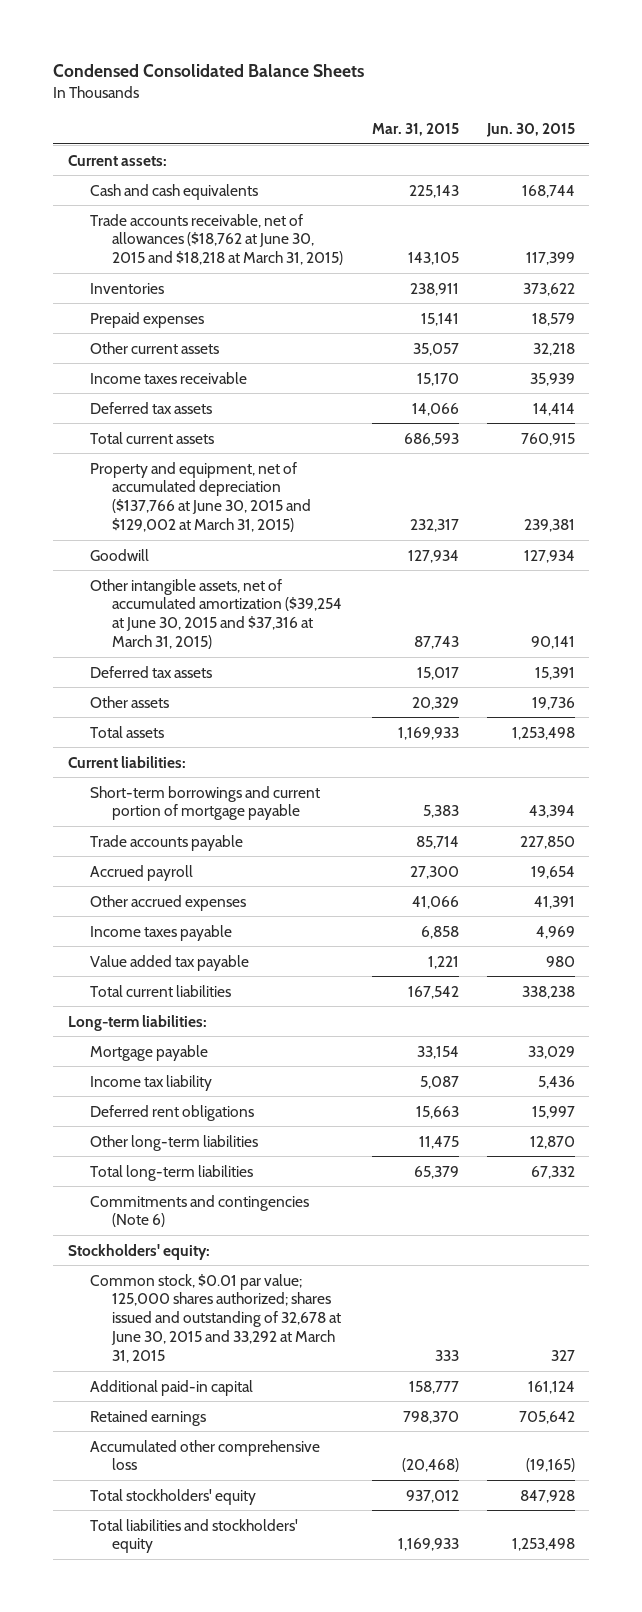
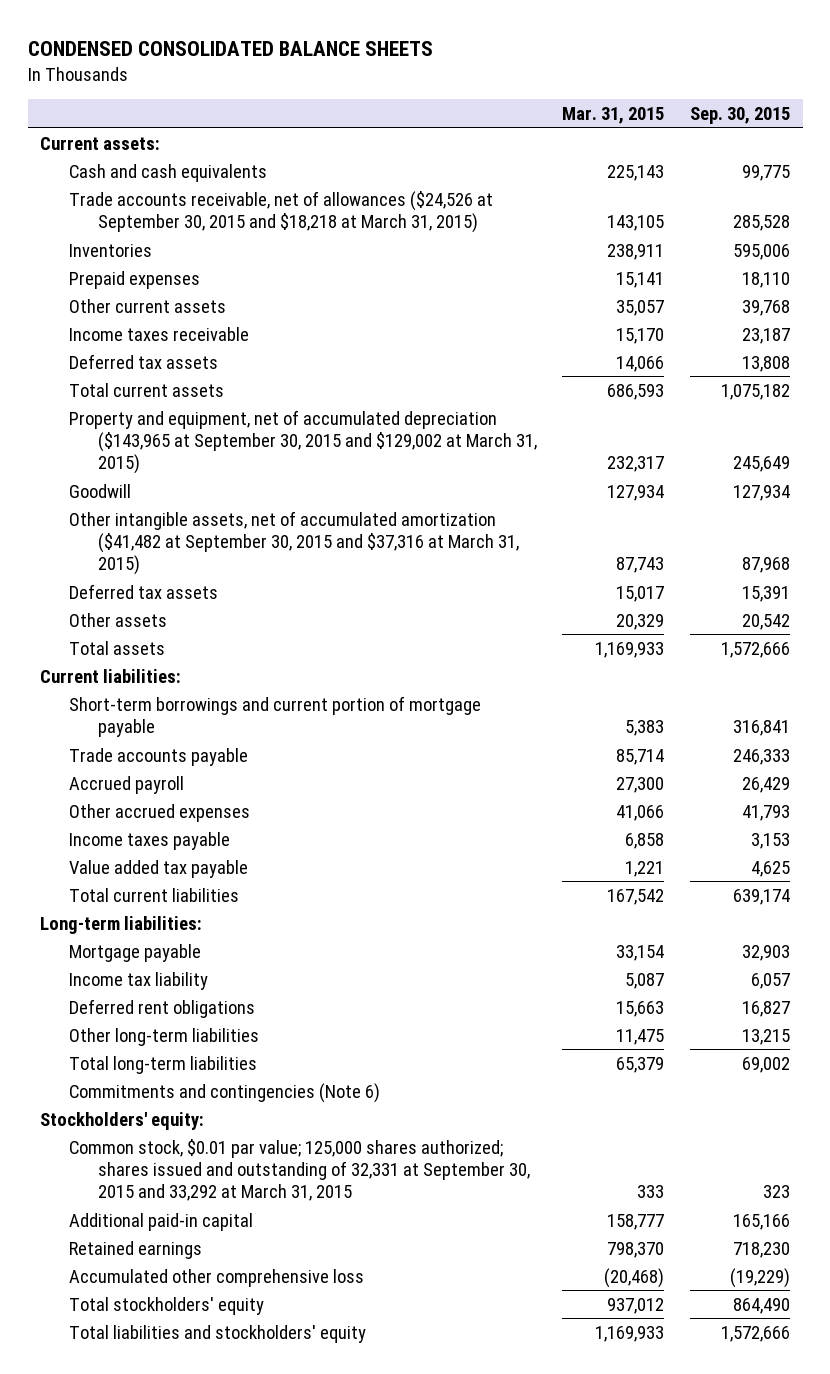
[53,64,365,78] Condensed Consolidated Balance Sheets -> [27,41,433,57] CONDENSED CONSOLIDATED BALANCE SHEETS
[485,123,575,138] Jun. 30, 2015 -> none
none -> [689,106,790,124] Sep. 30, 2015
[89,213,344,266] Trade accounts receivable, net of allowances ($18,762 at June 30, 2015 and $18,218 at March 31, 2015) -> [69,190,494,233] Trade accounts receivable, net of allowances ($24,526 at September 30, 2015 and $18,218 at March 31, 2015)
[89,461,312,533] Property and equipment, net of accumulated depreciation ($137,766 at June 30, 2015 and $129,002 at March 31, 2015) -> [69,409,537,475] Property and equipment, net of accumulated depreciation ($143,965 at September 30, 2015 and $129,002 at March 31, 2015)
[89,578,343,650] Other intangible assets, net of accumulated amortization ($39,254 at June 30, 2015 and $37,316 at March 31, 2015) -> [69,510,519,576] Other intangible assets, net of accumulated amortization ($41,482 at September 30, 2015 and $37,316 at March 31, 2015)
[89,1273,342,1363] Common stock, $0.01 par value; 125,000 shares authorized; shares issued and outstanding of 32,678 at June 30, 2015 and 33,292 at March 31, 2015 -> [69,1138,530,1202] Common stock, $0.01 par value; 125,000 shares authorized; shares issued and outstanding of 32,331 at September 30, 2015 and 33,292 at March 31, 2015

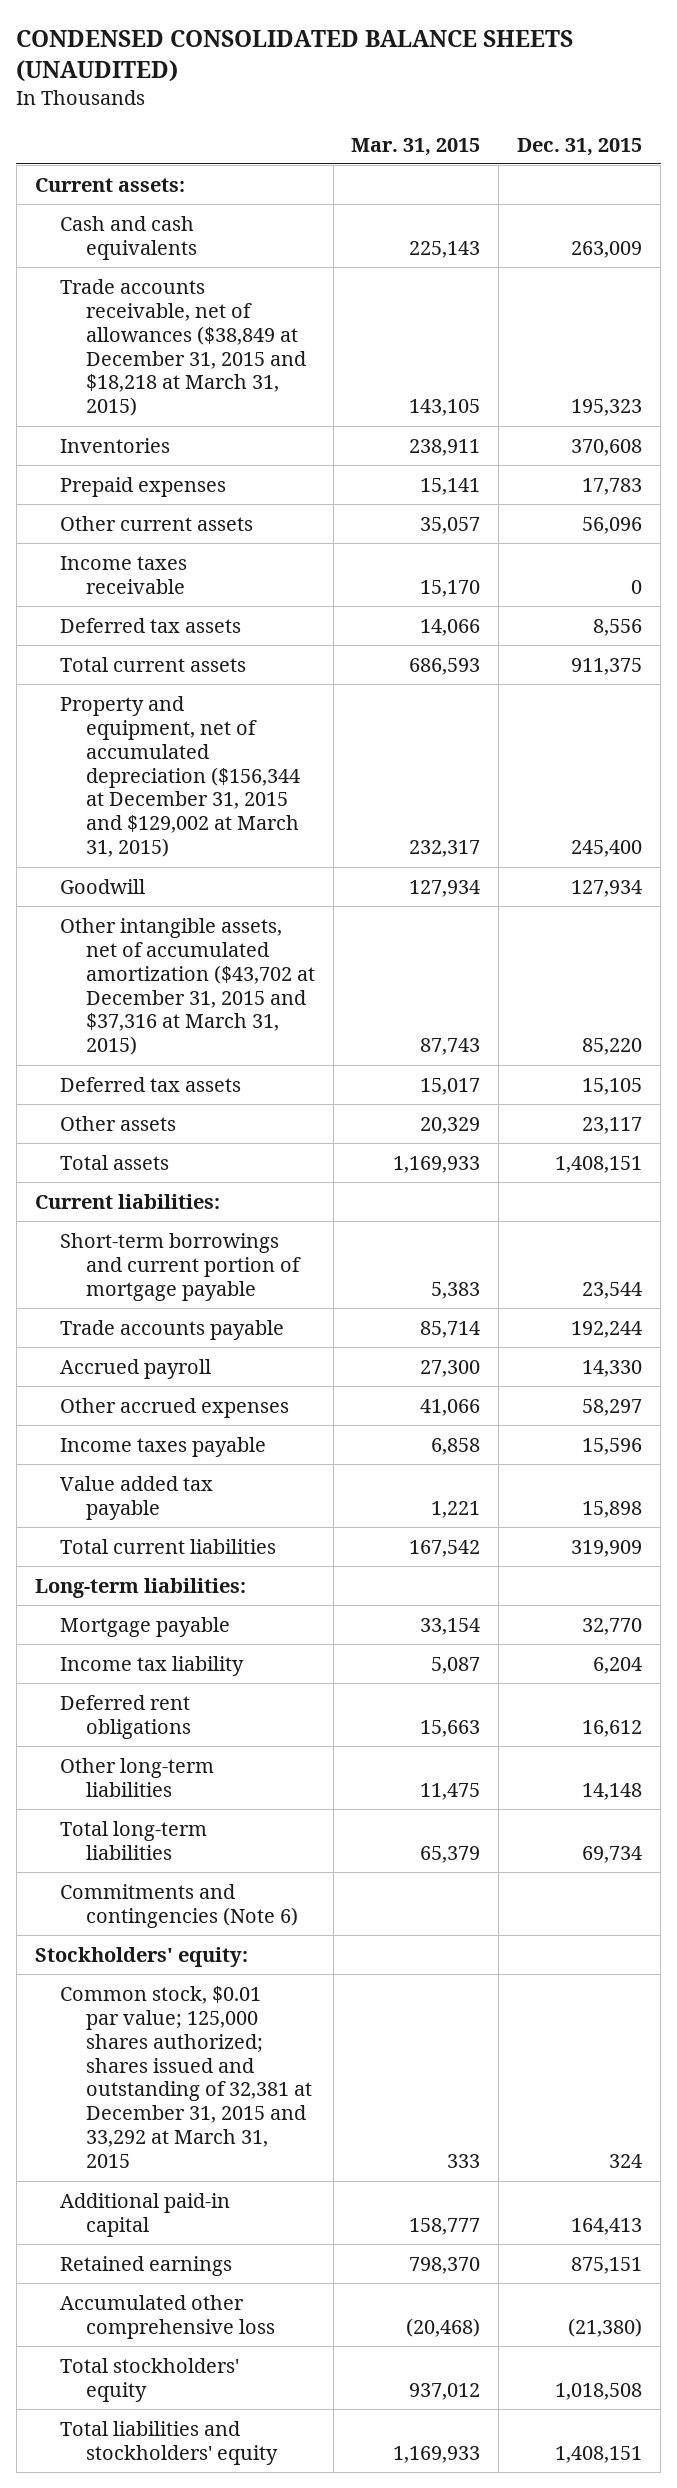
[27,41,433,57] CONDENSED CONSOLIDATED BALANCE SHEETS -> [16,30,574,82] CONDENSED CONSOLIDATED BALANCE SHEETS (UNAUDITED)
[689,106,790,124] Sep. 30, 2015 -> none
none -> [517,137,643,156] Dec. 31, 2015
[69,190,494,233] Trade accounts receivable, net of allowances ($24,526 at September 30, 2015 and $18,218 at March 31, 2015) -> [60,278,306,417] Trade accounts receivable, net of allowances ($38,849 at December 31, 2015 and $18,218 at March 31, 2015)
[69,409,537,475] Property and equipment, net of accumulated depreciation ($143,965 at September 30, 2015 and $129,002 at March 31, 2015) -> [60,695,300,858] Property and equipment, net of accumulated depreciation ($156,344 at December 31, 2015 and $129,002 at March 31, 2015)
[69,510,519,576] Other intangible assets, net of accumulated amortization ($41,482 at September 30, 2015 and $37,316 at March 31, 2015) -> [60,917,315,1056] Other intangible assets, net of accumulated amortization ($43,702 at December 31, 2015 and $37,316 at March 31, 2015)
[69,1138,530,1202] Common stock, $0.01 par value; 125,000 shares authorized; shares issued and outstanding of 32,331 at September 30, 2015 and 33,292 at March 31, 2015 -> [60,1985,312,2169] Common stock, $0.01 par value; 125,000 shares authorized; shares issued and outstanding of 32,381 at December 31, 2015 and 33,292 at March 31, 2015

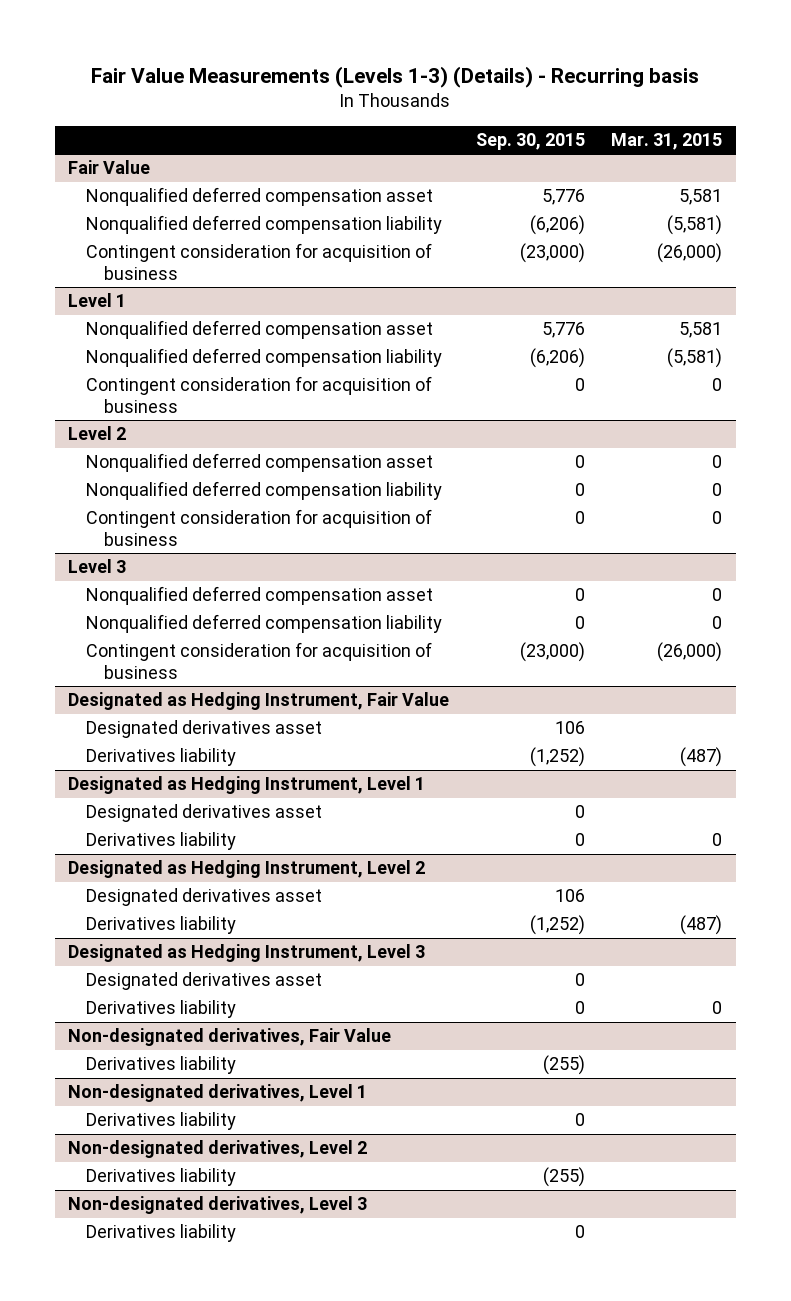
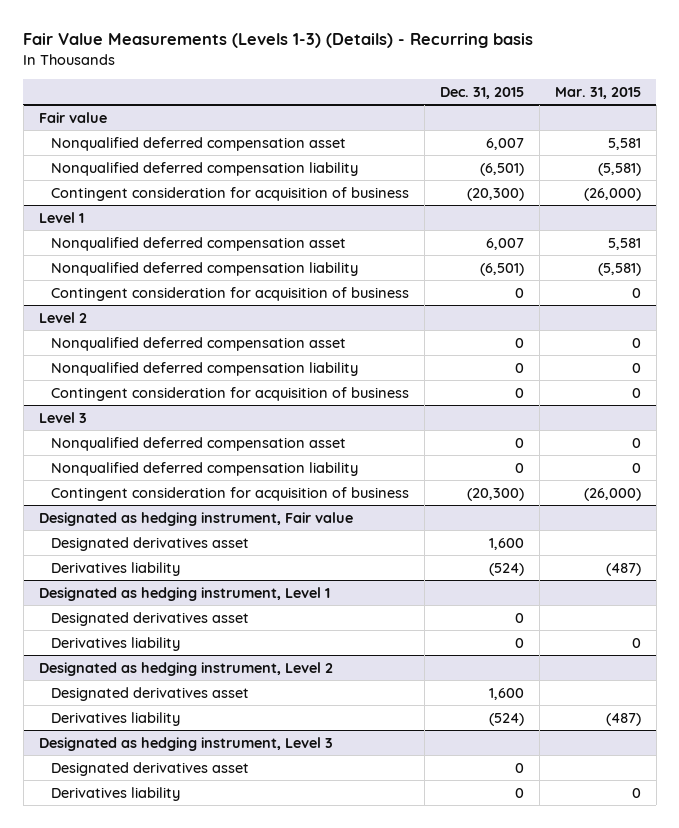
[475,132,585,150] Sep. 30, 2015 -> none
none -> [439,86,524,99] Dec. 31, 2015
[68,160,151,175] Fair Value -> [38,111,107,123] Fair value
[68,692,450,711] Designated as Hedging Instrument, Fair Value -> [38,511,353,526] Designated as hedging instrument, Fair value
[68,776,426,795] Designated as Hedging Instrument, Level 1 -> [38,586,330,601] Designated as hedging instrument, Level 1
[68,860,426,879] Designated as Hedging Instrument, Level 2 -> [38,661,333,676] Designated as hedging instrument, Level 2
[68,944,426,963] Designated as Hedging Instrument, Level 3 -> [38,736,333,751] Designated as hedging instrument, Level 3
[68,1028,392,1047] Non-designated derivatives, Fair Value -> none
[86,1056,237,1075] Derivatives liability -> none
[68,1084,368,1103] Non-designated derivatives, Level 1 -> none
[86,1112,237,1131] Derivatives liability -> none
[68,1140,368,1159] Non-designated derivatives, Level 2 -> none
[86,1168,237,1187] Derivatives liability -> none
[68,1196,368,1215] Non-designated derivatives, Level 3 -> none
[86,1224,237,1243] Derivatives liability -> none

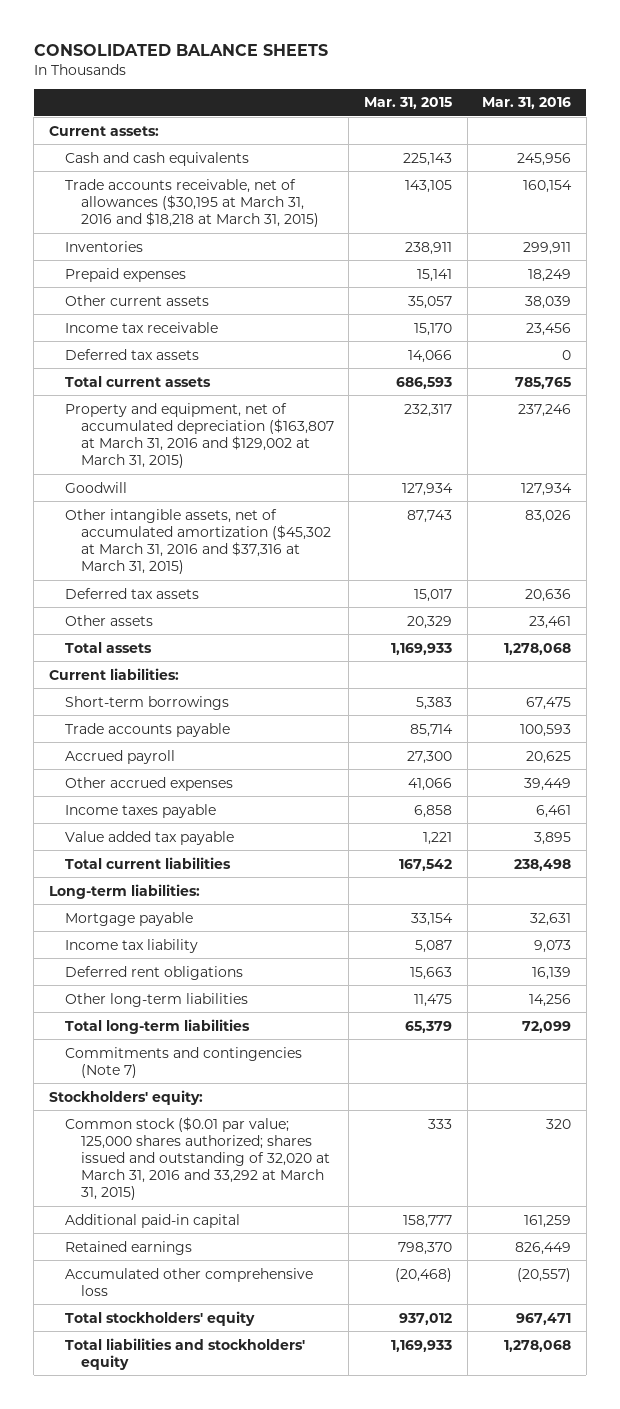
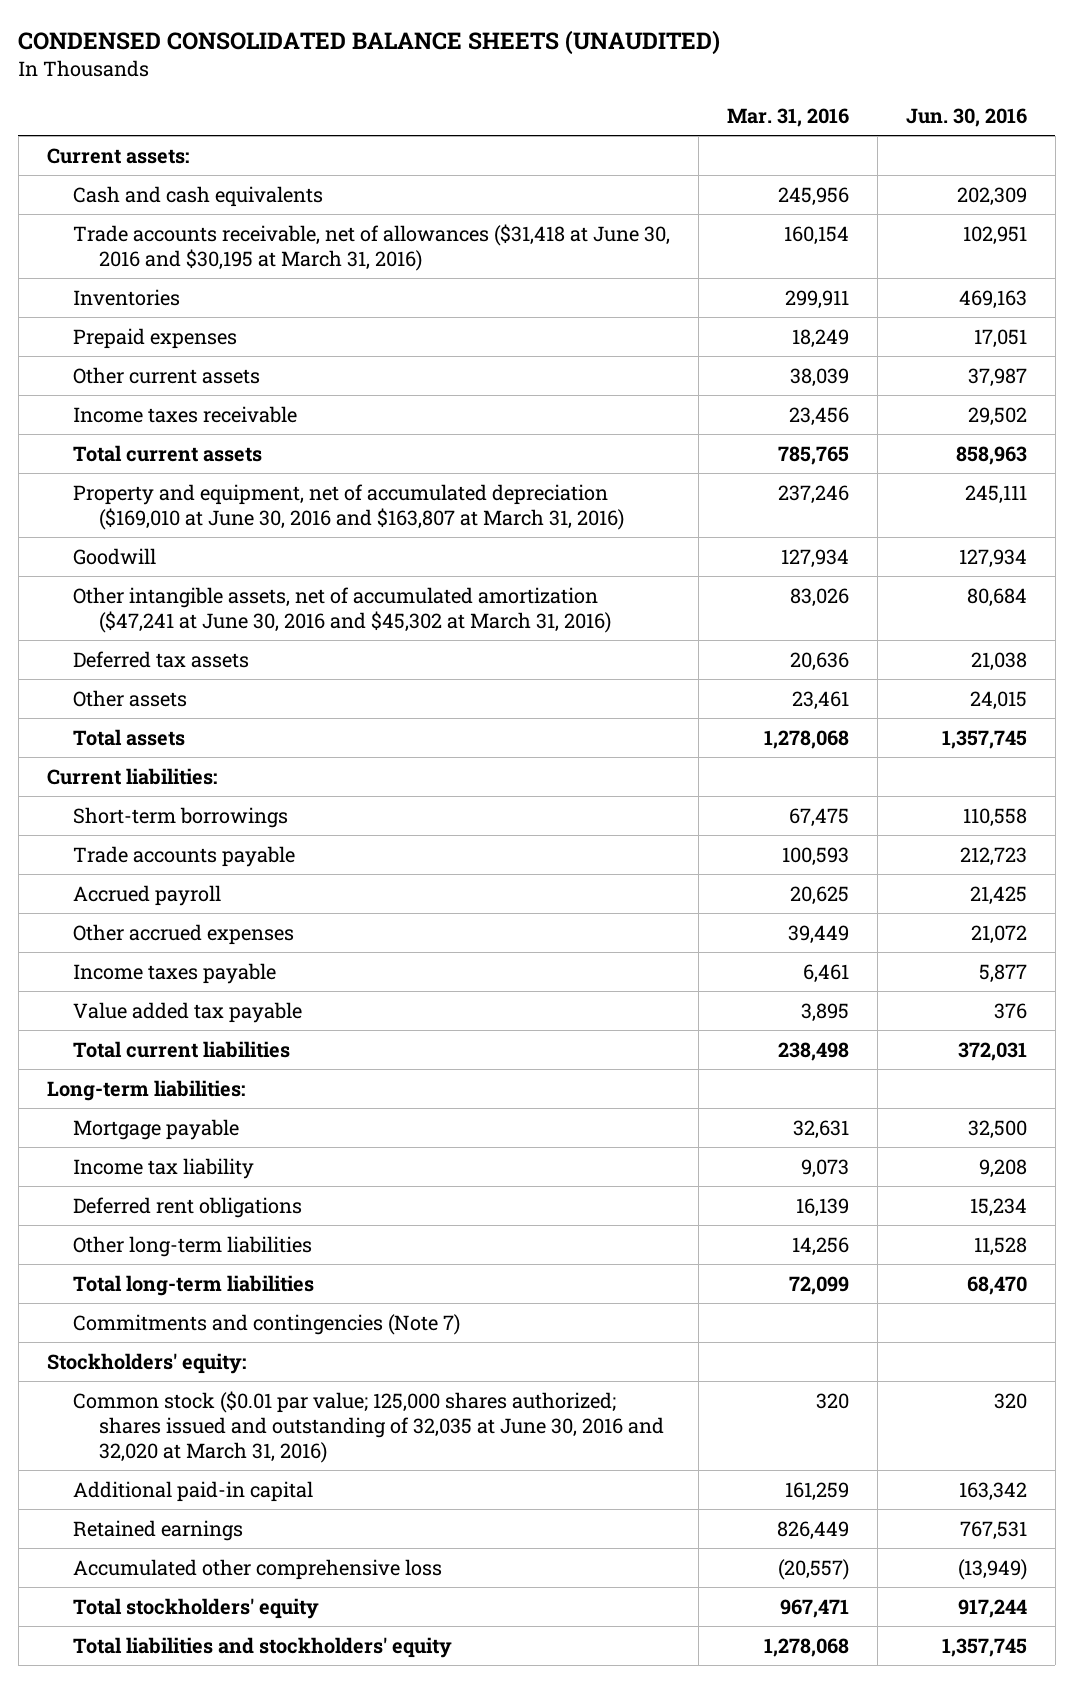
[33,43,328,56] CONSOLIDATED BALANCE SHEETS -> [18,30,721,56] CONDENSED CONSOLIDATED BALANCE SHEETS (UNAUDITED)
[364,97,453,110] Mar. 31, 2015 -> none
none -> [905,108,1027,128] Jun. 30, 2016
[64,178,319,227] Trade accounts receivable, net of allowances ($30,195 at March 31, 2016 and $18,218 at March 31, 2015) -> [72,223,670,271] Trade accounts receivable, net of allowances ($31,418 at June 30, 2016 and $30,195 at March 31, 2016)
[64,348,199,360] Deferred tax assets -> none
[64,321,218,333] Income tax receivable -> [72,405,297,423] Income taxes receivable
[64,402,334,468] Property and equipment, net of accumulated depreciation ($163,807 at March 31, 2016 and $129,002 at March 31, 2015) -> [72,483,624,530] Property and equipment, net of accumulated depreciation ($169,010 at June 30, 2016 and $163,807 at March 31, 2016)
[64,508,331,574] Other intangible assets, net of accumulated amortization ($45,302 at March 31, 2016 and $37,316 at March 31, 2015) -> [72,586,611,633] Other intangible assets, net of accumulated amortization ($47,241 at June 30, 2016 and $45,302 at March 31, 2016)
[64,1116,330,1201] Common stock ($0.01 par value; 125,000 shares authorized; shares issued and outstanding of 32,020 at March 31, 2016 and 33,292 at March 31, 2015) -> [72,1390,664,1464] Common stock ($0.01 par value; 125,000 shares authorized; shares issued and outstanding of 32,035 at June 30, 2016 and 32,020 at March 31, 2016)

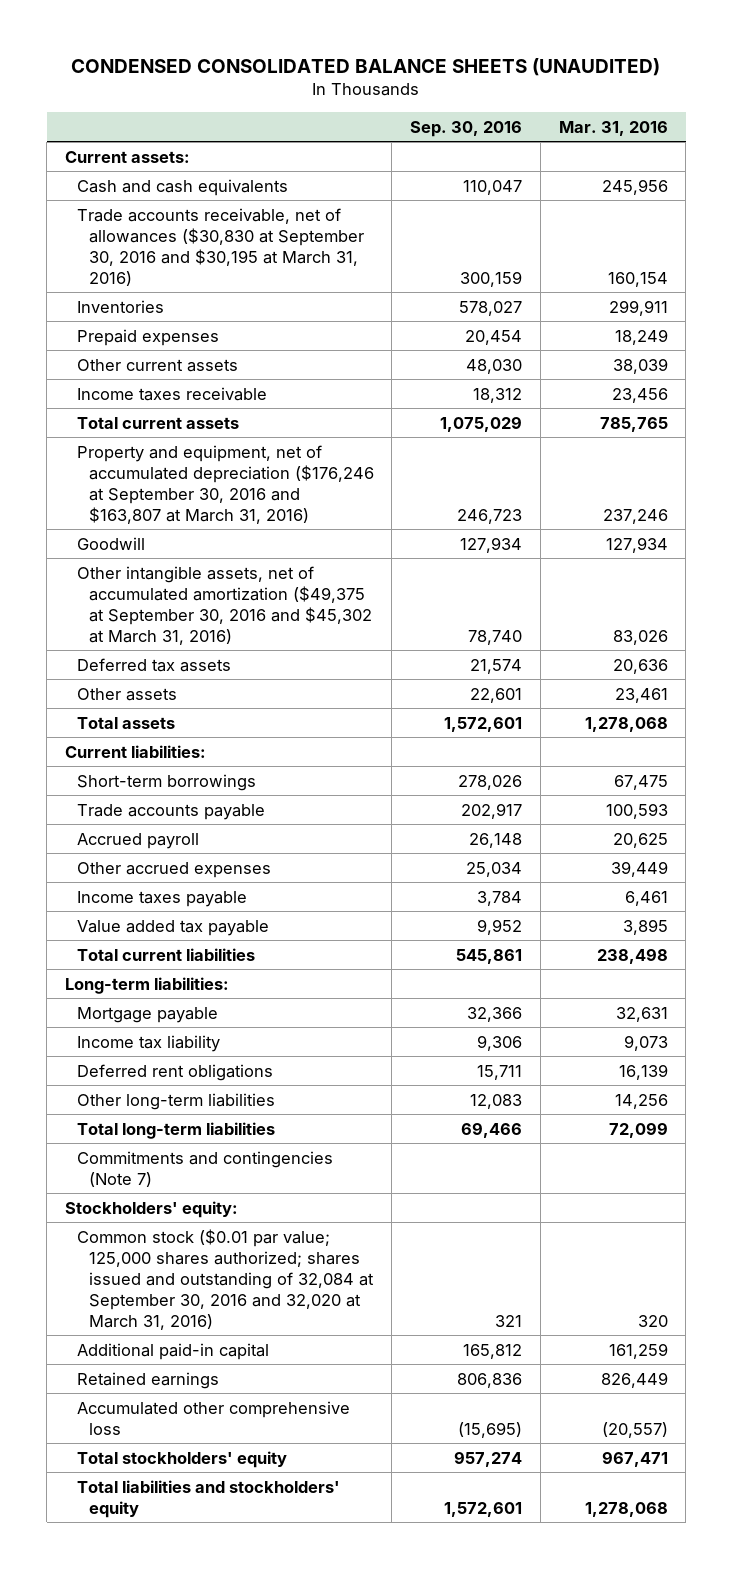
[905,108,1027,128] Jun. 30, 2016 -> none
none -> [410,120,523,137] Sep. 30, 2016
[72,223,670,271] Trade accounts receivable, net of allowances ($31,418 at June 30, 2016 and $30,195 at March 31, 2016) -> [76,207,364,286] Trade accounts receivable, net of allowances ($30,830 at September 30, 2016 and $30,195 at March 31, 2016)
[72,483,624,530] Property and equipment, net of accumulated depreciation ($169,010 at June 30, 2016 and $163,807 at March 31, 2016) -> [76,444,374,524] Property and equipment, net of accumulated depreciation ($176,246 at September 30, 2016 and $163,807 at March 31, 2016)
[72,586,611,633] Other intangible assets, net of accumulated amortization ($47,241 at June 30, 2016 and $45,302 at March 31, 2016) -> [76,565,372,645] Other intangible assets, net of accumulated amortization ($49,375 at September 30, 2016 and $45,302 at March 31, 2016)
[72,1390,664,1464] Common stock ($0.01 par value; 125,000 shares authorized; shares issued and outstanding of 32,035 at June 30, 2016 and 32,020 at March 31, 2016) -> [76,1228,374,1330] Common stock ($0.01 par value; 125,000 shares authorized; shares issued and outstanding of 32,084 at September 30, 2016 and 32,020 at March 31, 2016)

